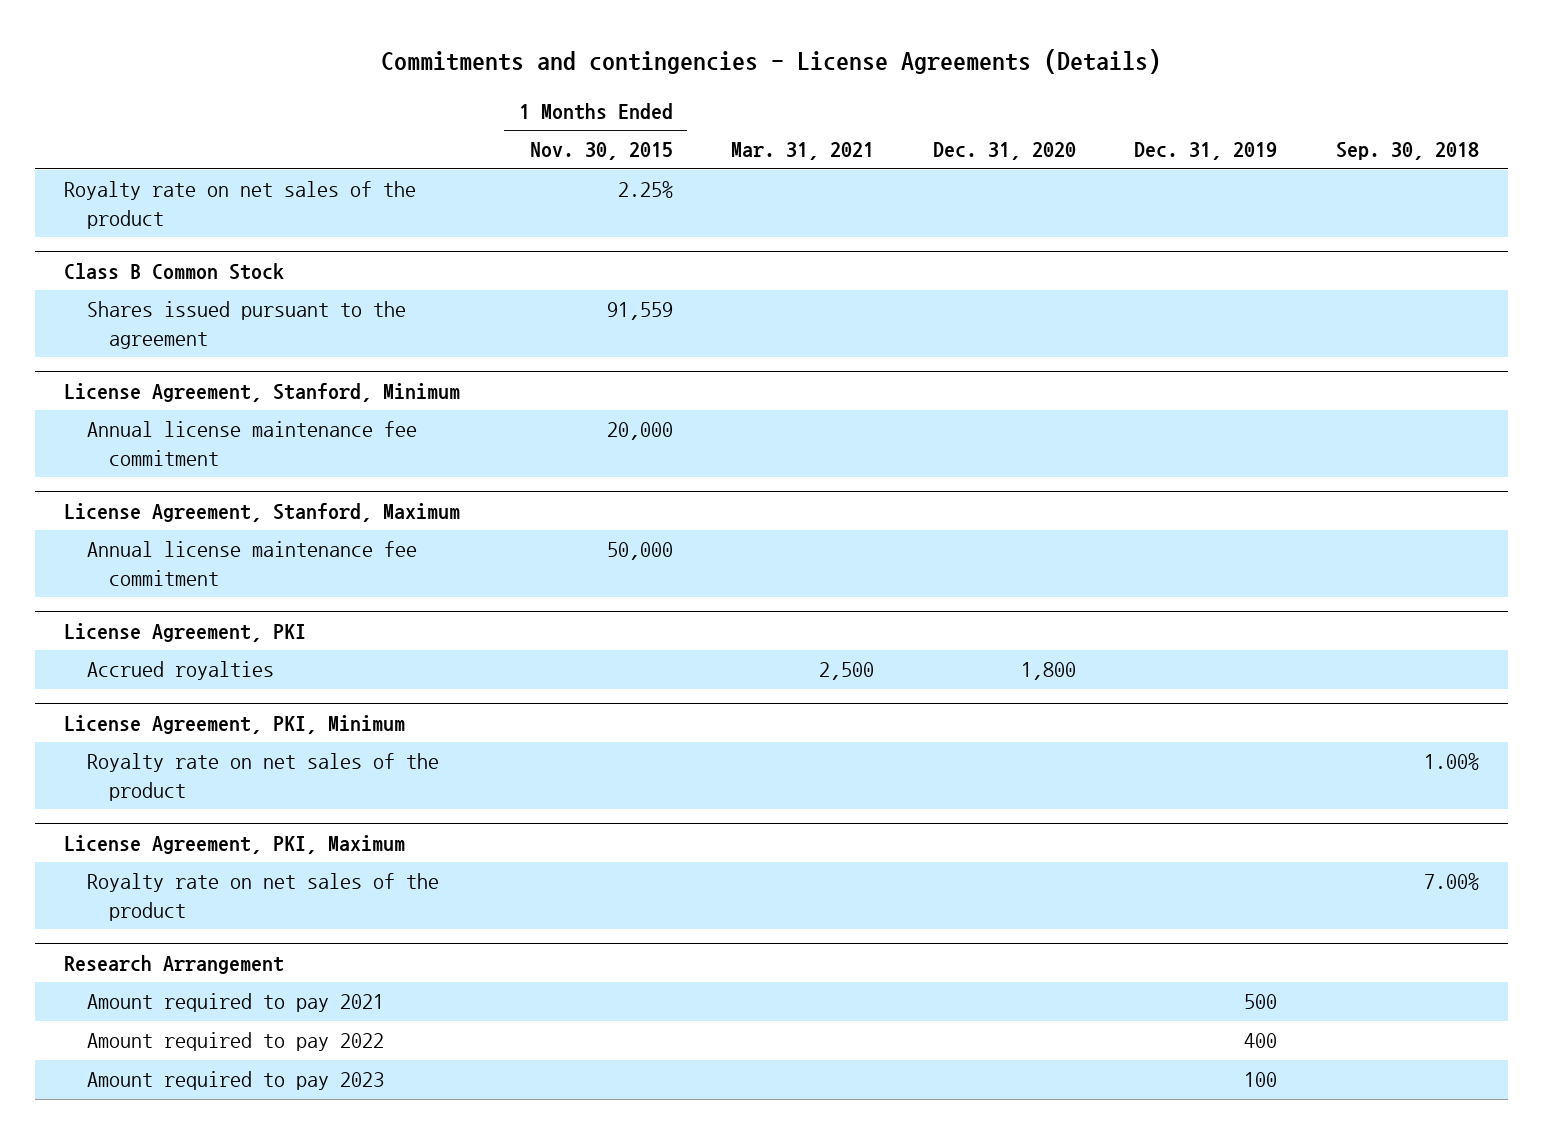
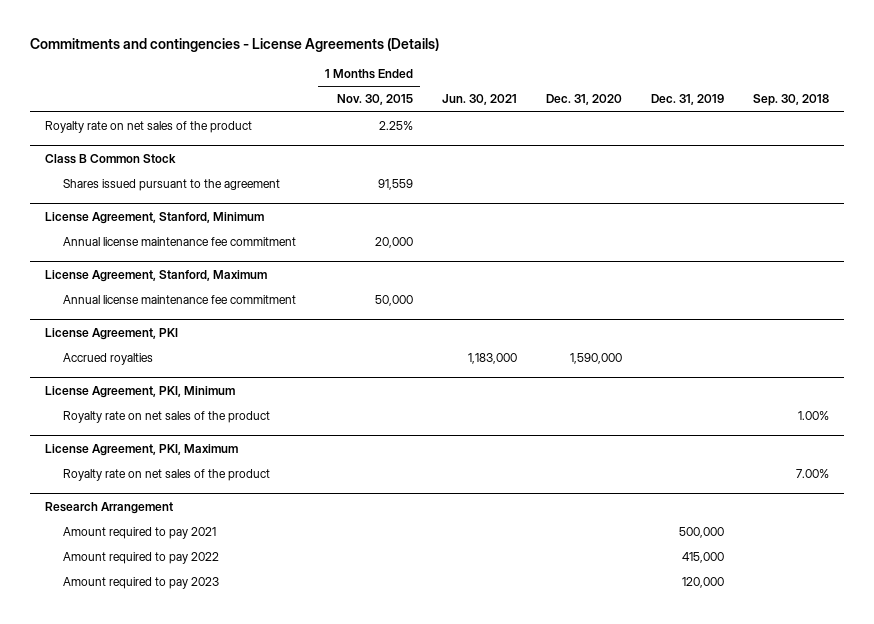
[731,142,875,161] Mar. 31, 2021 -> none
none -> [442,94,518,106] Jun. 30, 2021
[1020,662,1076,681] 1,800 -> [570,352,623,364] 1,590,000
[1244,994,1278,1010] 500 -> [679,526,725,538] 500,000
[1244,1033,1278,1049] 400 -> [682,551,725,563] 415,000
[1244,1072,1278,1088] 100 -> [682,576,725,588] 120,000

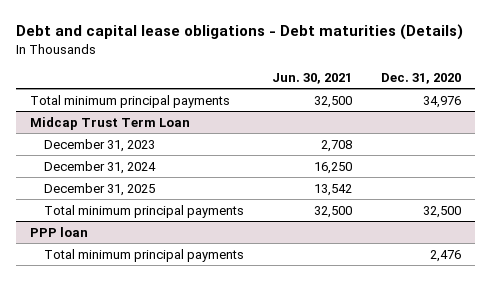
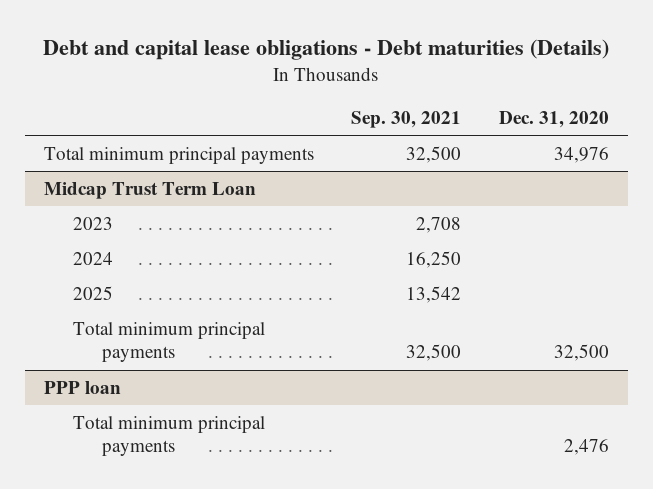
[272,73,353,85] Jun. 30, 2021 -> none
none -> [351,110,462,128] Sep. 30, 2021
[43,138,155,152] December 31, 2023 -> [72,217,113,231] 2023
[43,160,156,174] December 31, 2024 -> [72,252,113,266] 2024
[43,182,155,196] December 31, 2025 -> [72,286,113,301] 2025

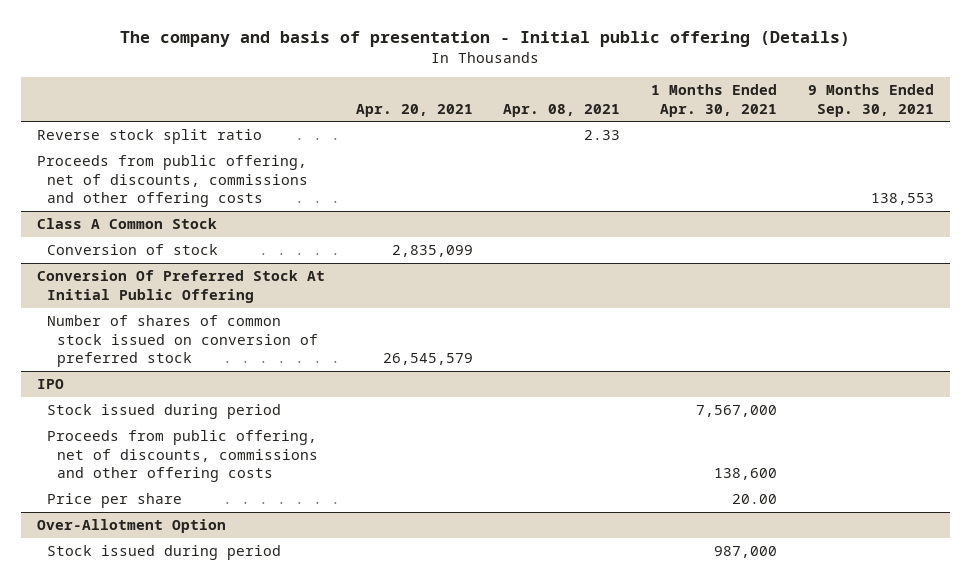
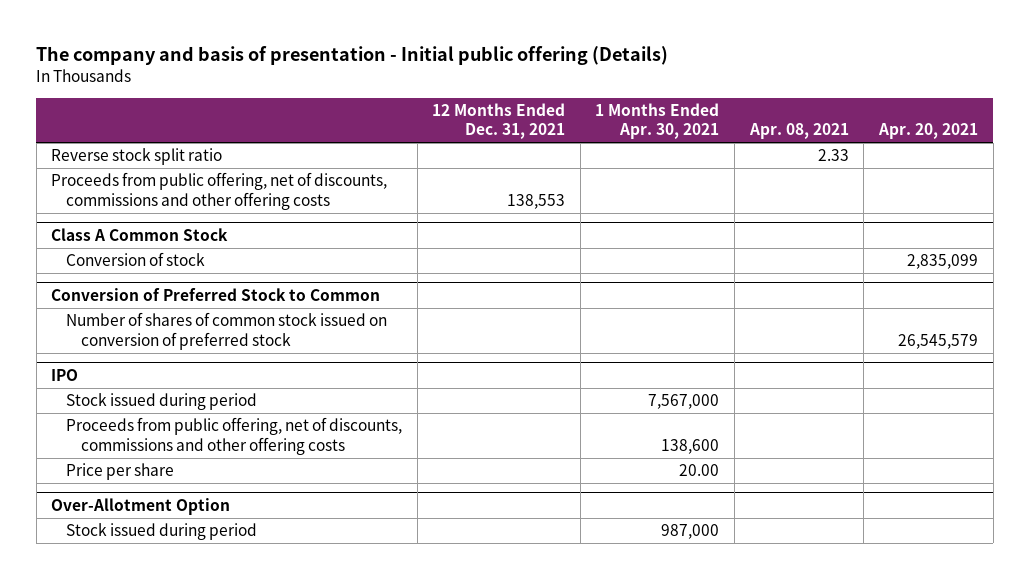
[808,84,935,117] 9 Months Ended Sep. 30, 2021 -> none
none -> [432,103,566,140] 12 Months Ended Dec. 31, 2021
[36,270,325,303] Conversion Of Preferred Stock At Initial Public Offering -> [51,288,381,302] Conversion of Preferred Stock to Common

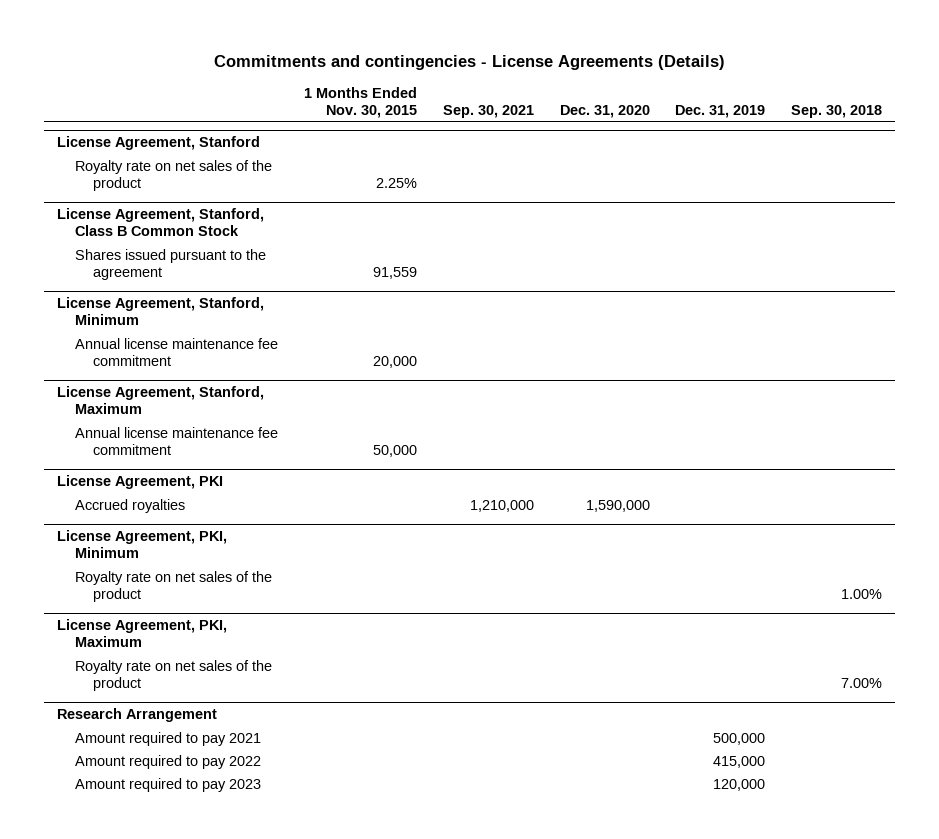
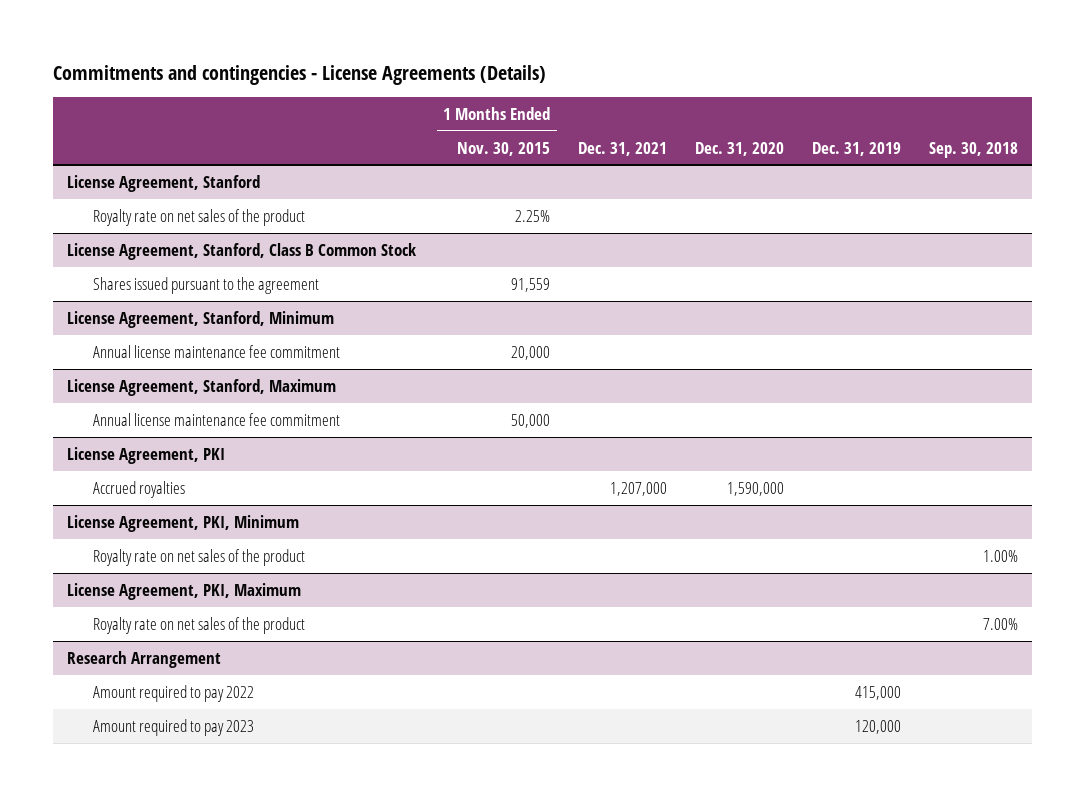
[442,104,534,118] Sep. 30, 2021 -> none
none -> [578,141,668,156] Dec. 31, 2021
[75,731,262,746] Amount required to pay 2021 -> none

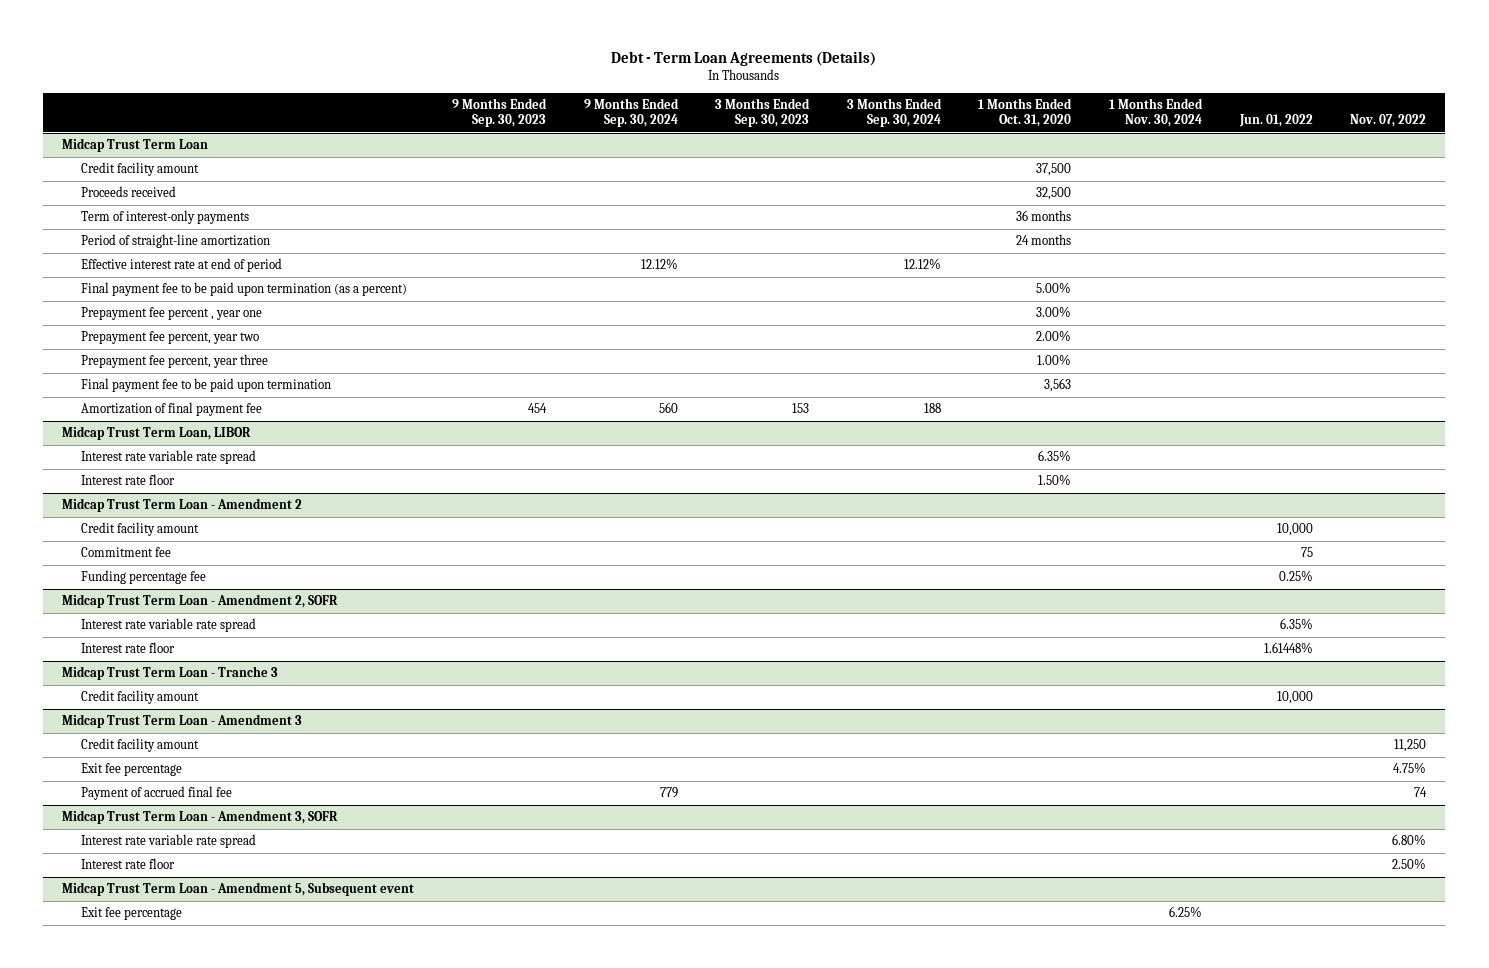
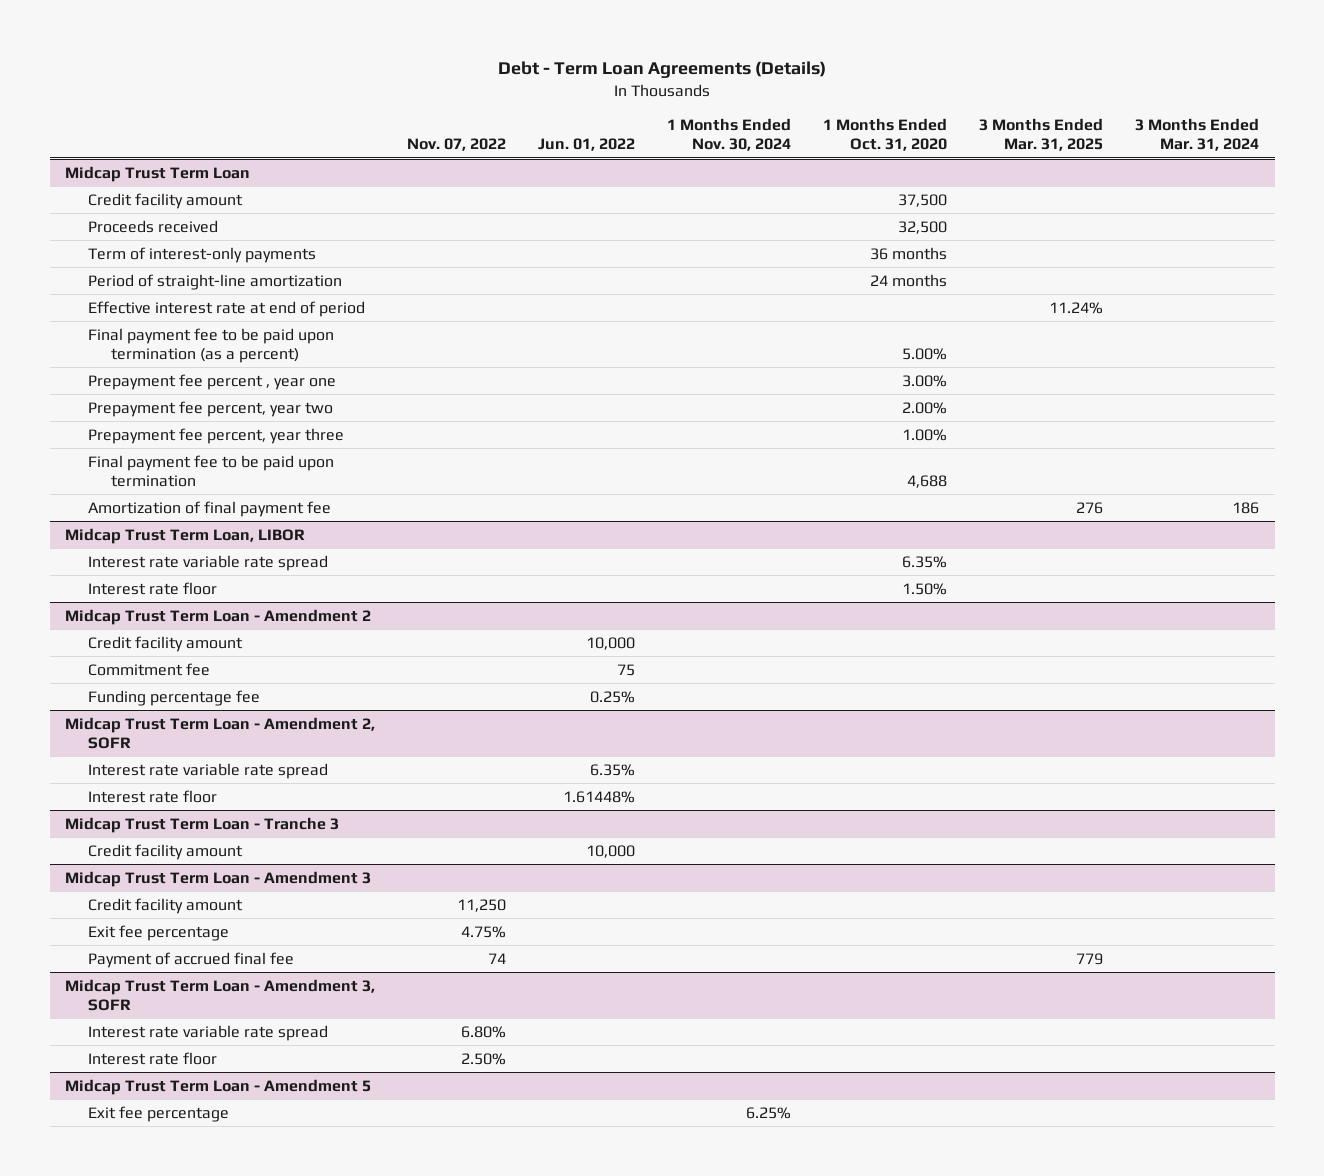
[451,97,547,128] 9 Months Ended Sep. 30, 2023 -> none
[583,97,679,128] 9 Months Ended Sep. 30, 2024 -> none
[715,97,811,128] 3 Months Ended Sep. 30, 2023 -> none
[846,97,942,128] 3 Months Ended Sep. 30, 2024 -> none
none -> [978,118,1103,152] 3 Months Ended Mar. 31, 2025
none -> [1134,118,1259,152] 3 Months Ended Mar. 31, 2024
[1044,378,1072,393] 3,563 -> [906,474,947,488] 4,688
[62,882,415,897] Midcap Trust Term Loan - Amendment 5, Subsequent event -> [65,1078,372,1095] Midcap Trust Term Loan - Amendment 5

